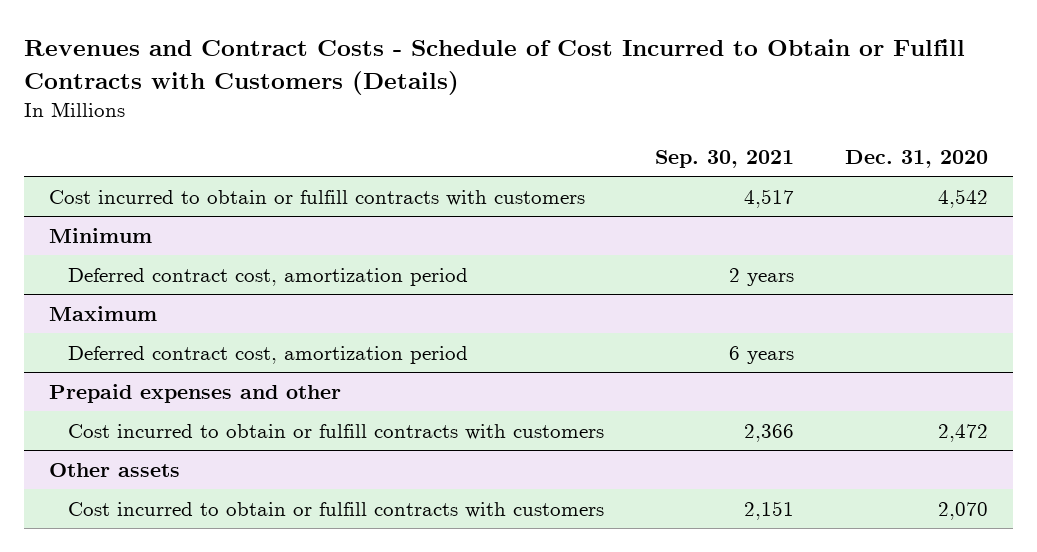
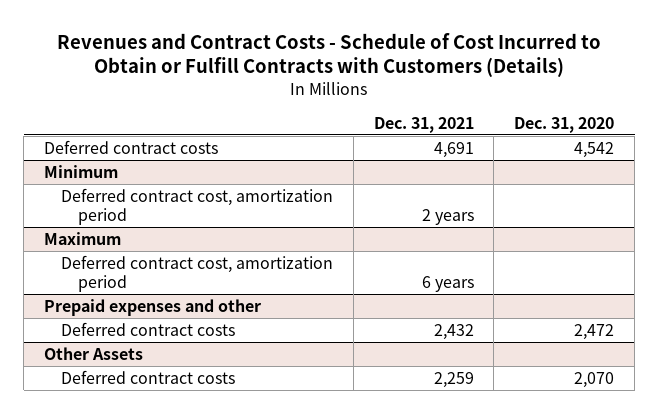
[654,150,794,169] Sep. 30, 2021 -> none
none -> [373,116,474,133] Dec. 31, 2021
[49,189,586,206] Cost incurred to obtain or fulfill contracts with customers -> [44,139,219,154] Deferred contract costs
[67,423,604,440] Cost incurred to obtain or fulfill contracts with customers -> [60,321,235,336] Deferred contract costs
[49,462,181,477] Other assets -> [44,346,144,360] Other Assets
[67,501,604,518] Cost incurred to obtain or fulfill contracts with customers -> [60,369,235,384] Deferred contract costs

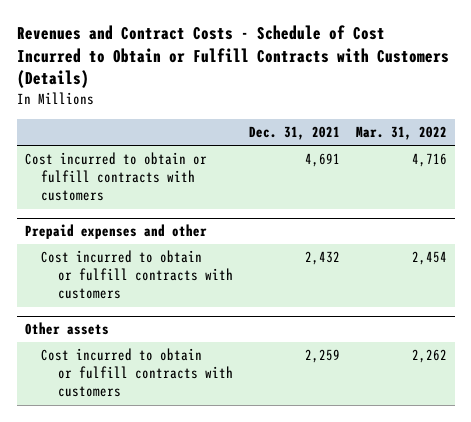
[514,116,615,133] Dec. 31, 2020 -> none
none -> [355,125,447,140] Mar. 31, 2022
[44,164,119,178] Minimum -> none
[60,187,333,226] Deferred contract cost, amortization period -> none
[44,231,122,245] Maximum -> none
[60,254,333,293] Deferred contract cost, amortization period -> none
[44,139,219,154] Deferred contract costs -> [24,152,207,202] Cost incurred to obtain or fulfill contracts with customers
[60,321,235,336] Deferred contract costs -> [41,250,234,300] Cost incurred to obtain or fulfill contracts with customers
[44,346,144,360] Other Assets -> [24,322,109,336] Other assets
[60,369,235,384] Deferred contract costs -> [41,348,234,398] Cost incurred to obtain or fulfill contracts with customers

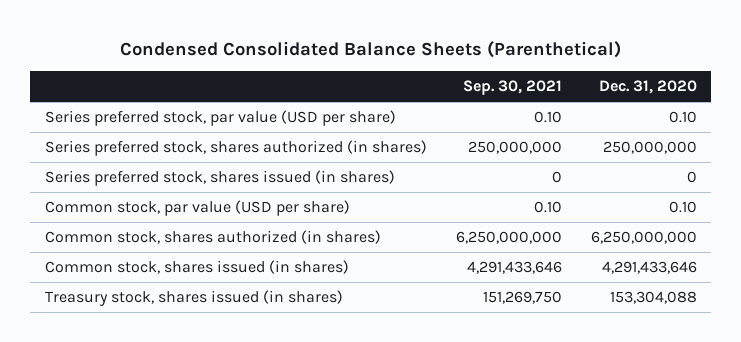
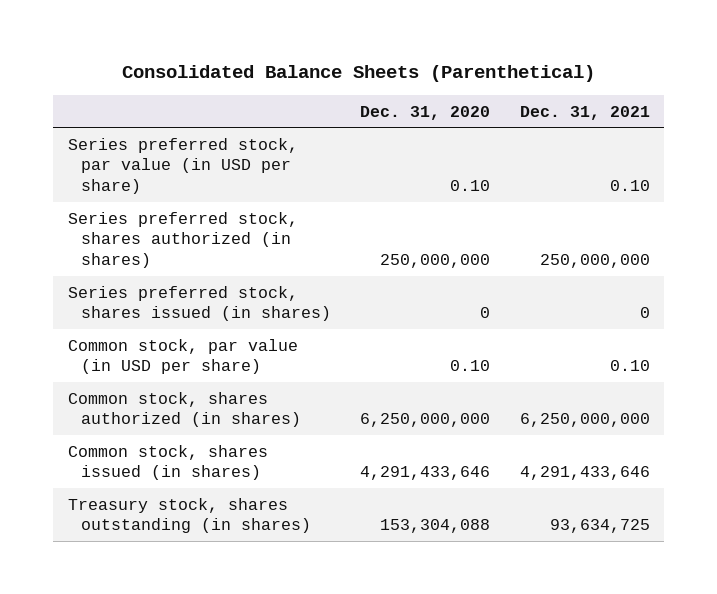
[119,41,621,59] Condensed Consolidated Balance Sheets (Parenthetical) -> [121,65,595,83] Consolidated Balance Sheets (Parenthetical)
[462,80,562,96] Sep. 30, 2021 -> none
none -> [519,105,650,120] Dec. 31, 2021
[44,110,396,127] Series preferred stock, par value (USD per share) -> [67,137,298,194] Series preferred stock, par value (in USD per share)
[44,200,350,217] Common stock, par value (USD per share) -> [67,338,298,375] Common stock, par value (in USD per share)
[44,290,343,307] Treasury stock, shares issued (in shares) -> [67,497,312,534] Treasury stock, shares outstanding (in shares)

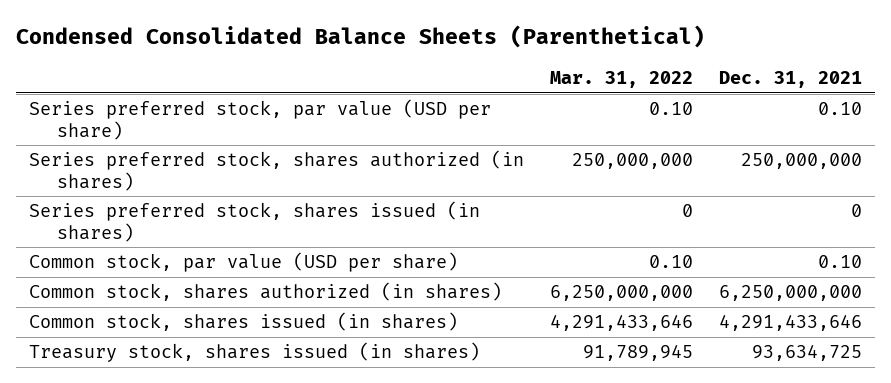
[121,65,595,83] Consolidated Balance Sheets (Parenthetical) -> [16,25,706,49] Condensed Consolidated Balance Sheets (Parenthetical)
[360,105,491,120] Dec. 31, 2020 -> none
none -> [550,70,694,88] Mar. 31, 2022
[67,137,298,194] Series preferred stock, par value (in USD per share) -> [29,99,492,140] Series preferred stock, par value (USD per share)
[67,338,298,375] Common stock, par value (in USD per share) -> [29,252,459,273] Common stock, par value (USD per share)
[67,497,312,534] Treasury stock, shares outstanding (in shares) -> [29,342,481,363] Treasury stock, shares issued (in shares)

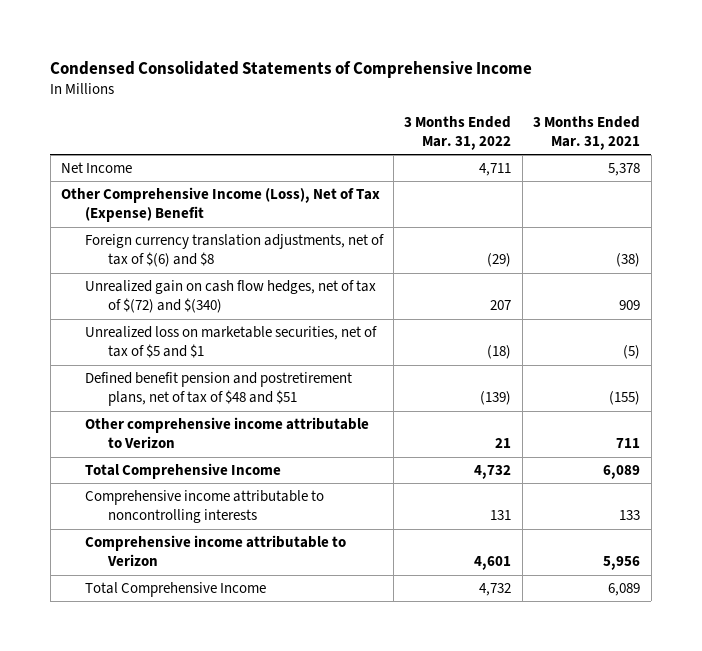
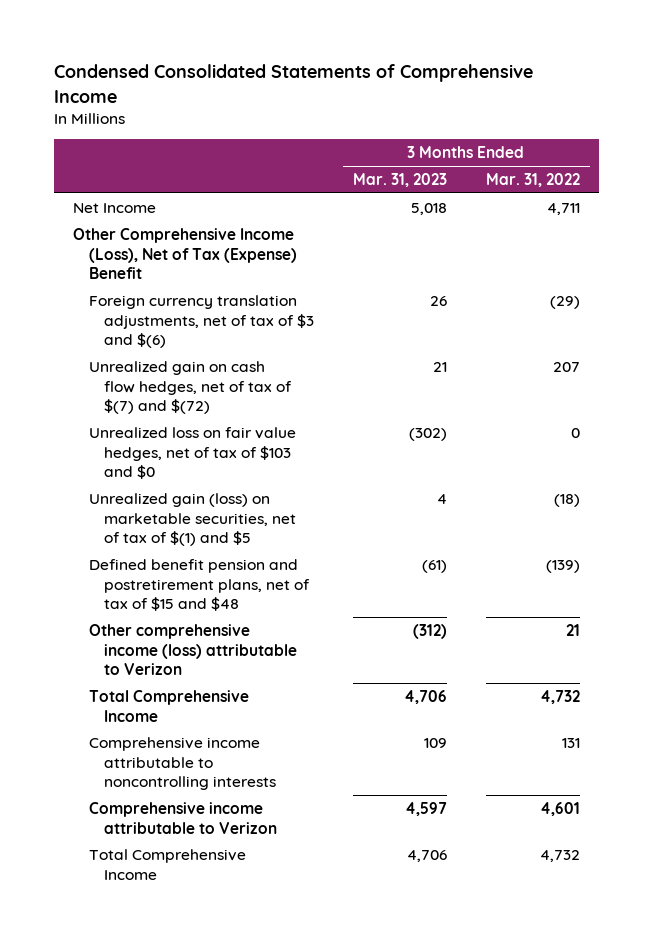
[533,115,641,151] 3 Months Ended Mar. 31, 2021 -> none
none -> [352,172,447,187] Mar. 31, 2023
[84,234,384,268] Foreign currency translation adjustments, net of tax of $(6) and $8 -> [88,294,314,349] Foreign currency translation adjustments, net of tax of $3 and $(6)
[84,280,376,314] Unrealized gain on cash flow hedges, net of tax of $(72) and $(340) -> [88,360,292,415] Unrealized gain on cash flow hedges, net of tax of $(7) and $(72)
none -> [88,426,296,480] Unrealized loss on fair value hedges, net of tax of $103 and $0
[84,326,377,359] Unrealized loss on marketable securities, net of tax of $5 and $1 -> [88,492,296,547] Unrealized gain (loss) on marketable securities, net of tax of $(1) and $5
[84,372,352,407] Defined benefit pension and postretirement plans, net of tax of $48 and $51 -> [88,558,310,612] Defined benefit pension and postretirement plans, net of tax of $15 and $48
[84,417,369,449] Other comprehensive income attributable to Verizon -> [88,623,297,676] Other comprehensive income (loss) attributable to Verizon

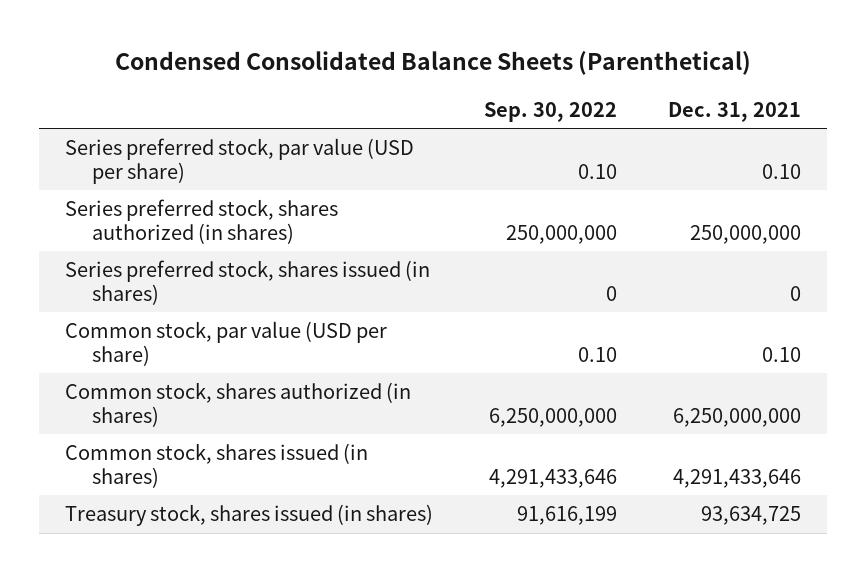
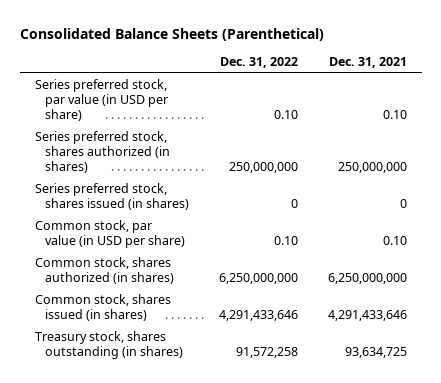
[114,51,751,76] Condensed Consolidated Balance Sheets (Parenthetical) -> [19,27,324,41] Consolidated Balance Sheets (Parenthetical)
[483,101,617,122] Sep. 30, 2022 -> none
none -> [219,57,298,69] Dec. 31, 2022
[64,138,414,184] Series preferred stock, par value (USD per share) -> [34,79,168,122] Series preferred stock, par value (in USD per share)
[64,321,387,366] Common stock, par value (USD per share) -> [34,220,185,249] Common stock, par value (in USD per share)
[64,504,433,527] Treasury stock, shares issued (in shares) -> [34,331,183,360] Treasury stock, shares outstanding (in shares)

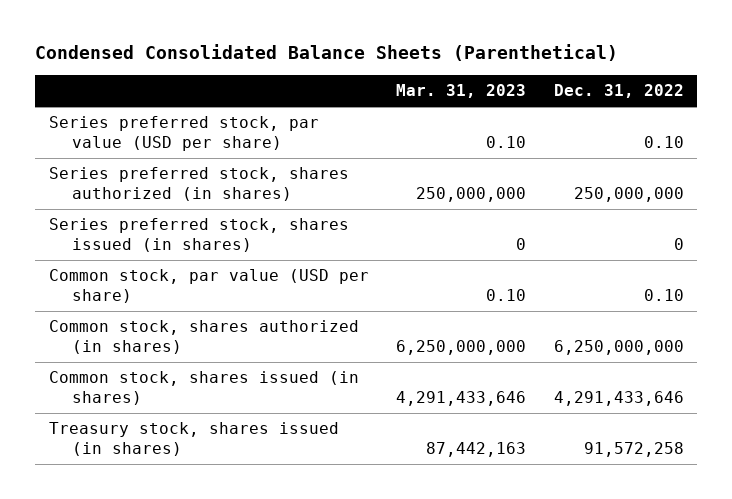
[19,27,324,41] Consolidated Balance Sheets (Parenthetical) -> [34,44,618,62] Condensed Consolidated Balance Sheets (Parenthetical)
[328,57,407,69] Dec. 31, 2021 -> none
none -> [396,84,527,99] Mar. 31, 2023
[34,79,168,122] Series preferred stock, par value (in USD per share) -> [48,116,319,151] Series preferred stock, par value (USD per share)
[34,220,185,249] Common stock, par value (in USD per share) -> [48,269,369,303] Common stock, par value (USD per share)
[34,331,183,360] Treasury stock, shares outstanding (in shares) -> [48,422,339,456] Treasury stock, shares issued (in shares)

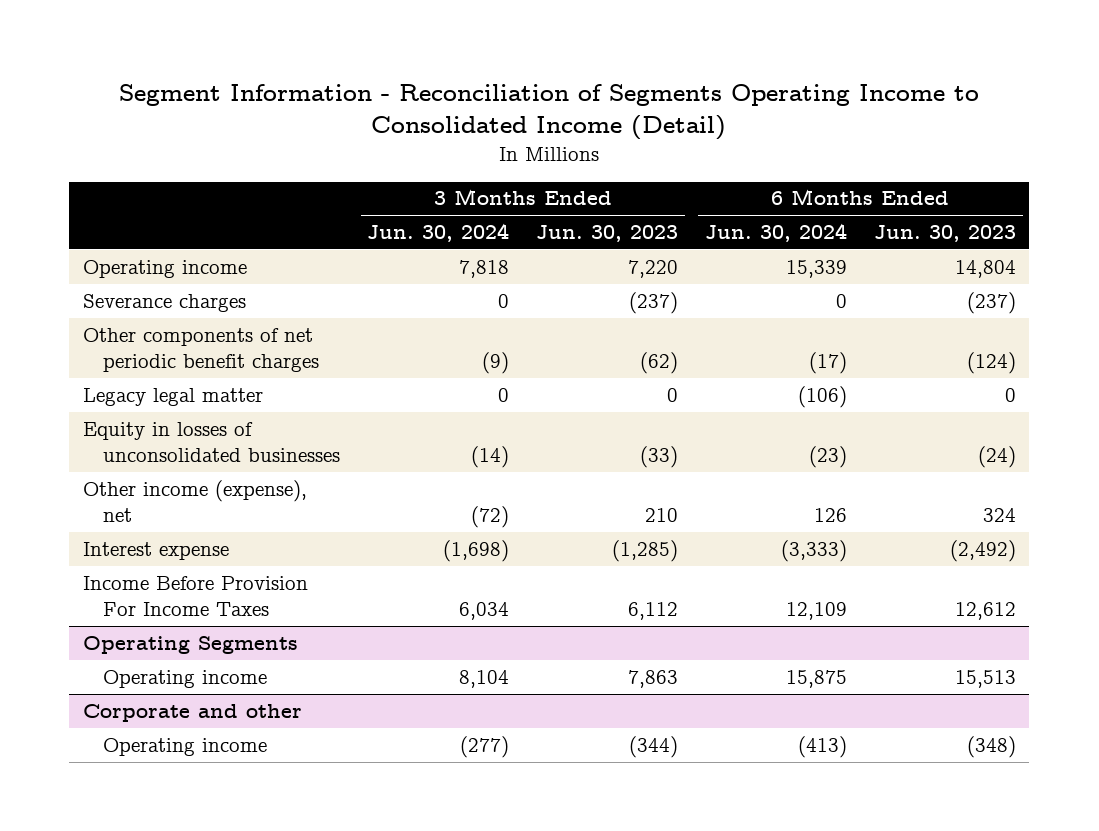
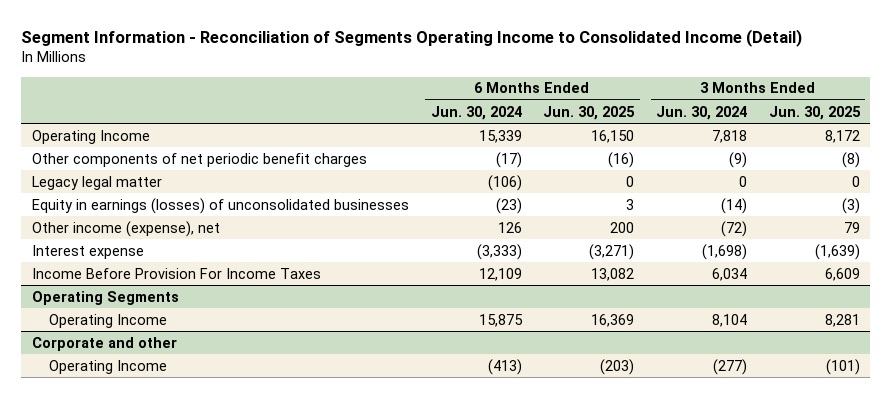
[536,225,679,243] Jun. 30, 2023 -> none
[873,225,1016,243] Jun. 30, 2023 -> none
none -> [543,105,636,120] Jun. 30, 2025
none -> [768,105,861,120] Jun. 30, 2025
[82,293,246,312] Severance charges -> none
[82,259,247,278] Operating income -> [31,129,150,144] Operating Income
[82,421,341,463] Equity in losses of unconsolidated businesses -> [31,197,409,214] Equity in earnings (losses) of unconsolidated businesses
[103,669,268,688] Operating income -> [48,313,167,328] Operating Income
[103,737,268,756] Operating income -> [48,359,167,374] Operating Income

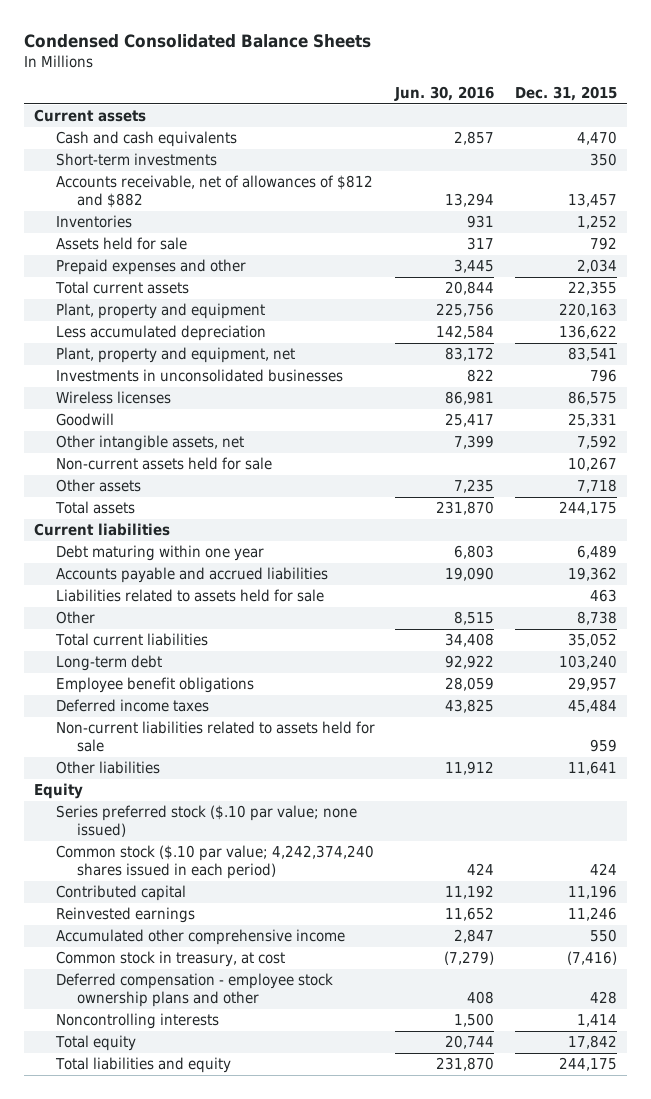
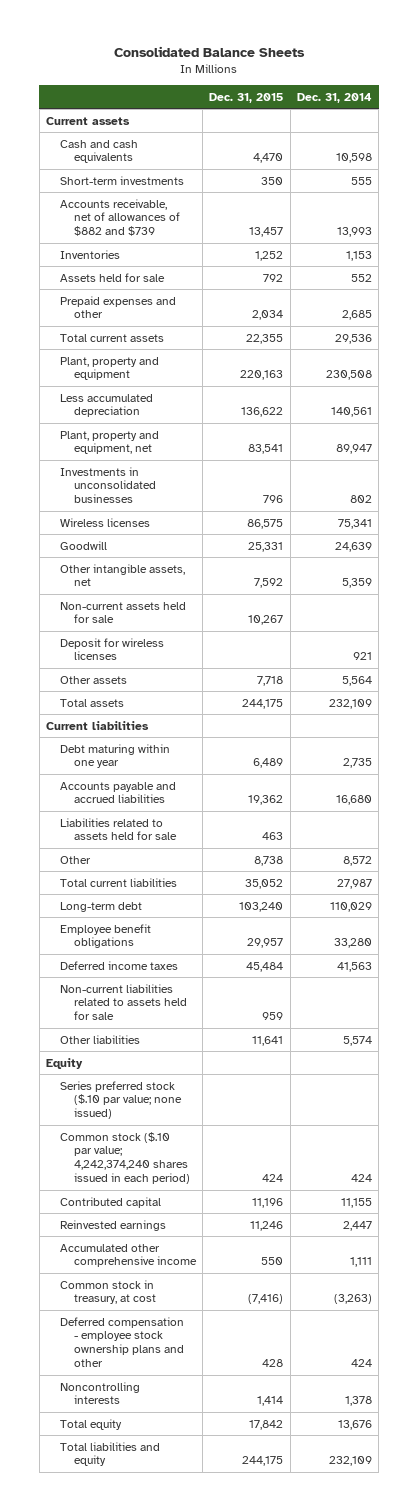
[24,33,372,48] Condensed Consolidated Balance Sheets -> [114,46,306,58] Consolidated Balance Sheets
[394,86,495,102] Jun. 30, 2016 -> none
none -> [297,92,373,103] Dec. 31, 2014
[55,175,373,209] Accounts receivable, net of allowances of $812 and $882 -> [59,198,180,237] Accounts receivable, net of allowances of $882 and $739
none -> [59,637,164,661] Deposit for wireless licenses

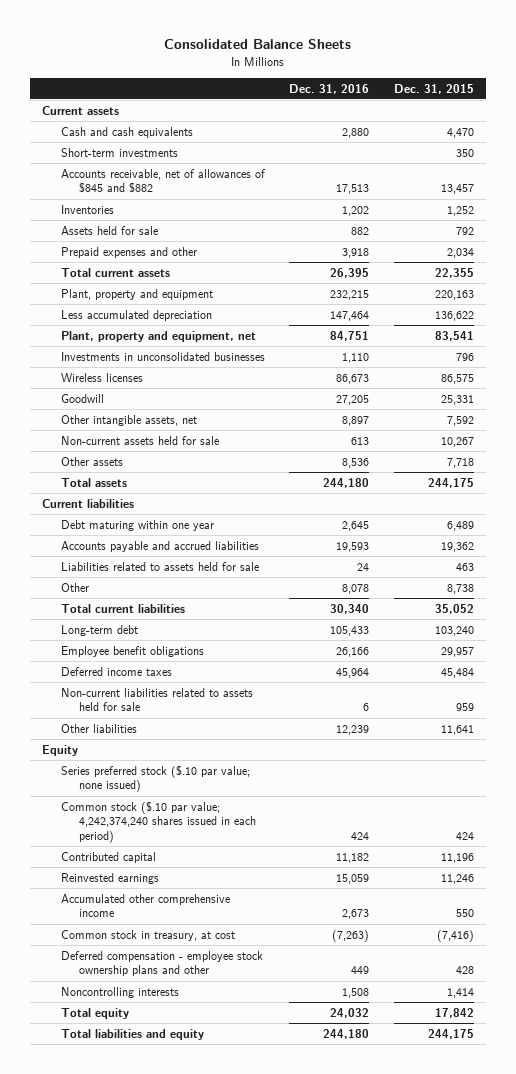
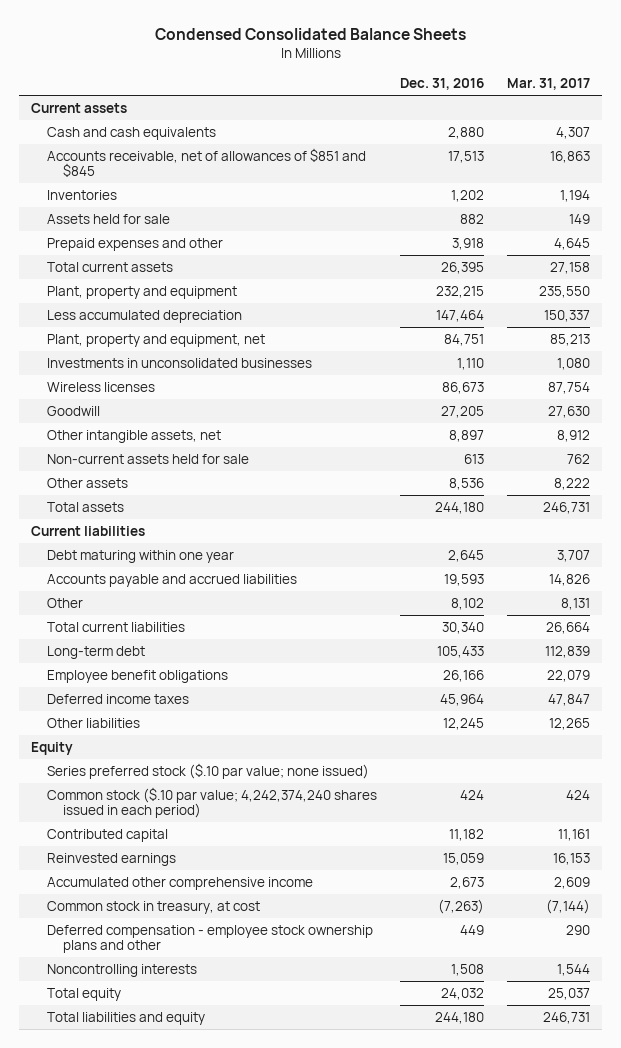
[163,39,351,50] Consolidated Balance Sheets -> [154,27,466,40] Condensed Consolidated Balance Sheets
[393,83,474,94] Dec. 31, 2015 -> none
none -> [507,78,591,91] Mar. 31, 2017
[60,147,178,157] Short-term investments -> none
[60,168,266,194] Accounts receivable, net of allowances of $845 and $882 -> [46,147,366,178] Accounts receivable, net of allowances of $851 and $845
[60,561,259,571] Liabilities related to assets held for sale -> none
[342,583,370,594] 8,078 -> [451,597,485,610] 8,102
[60,687,253,712] Non-current liabilities related to assets held for sale -> none
[336,724,370,735] 12,239 -> [443,717,485,730] 12,245

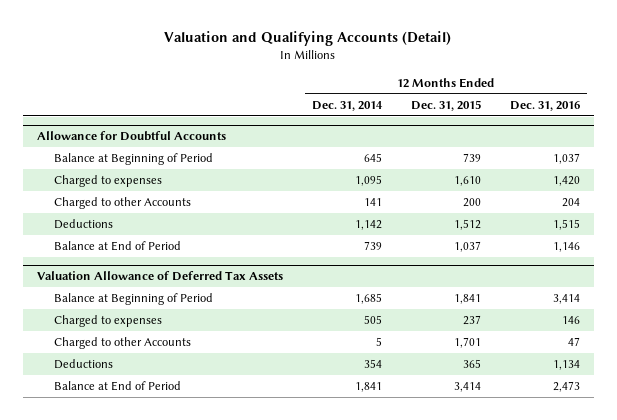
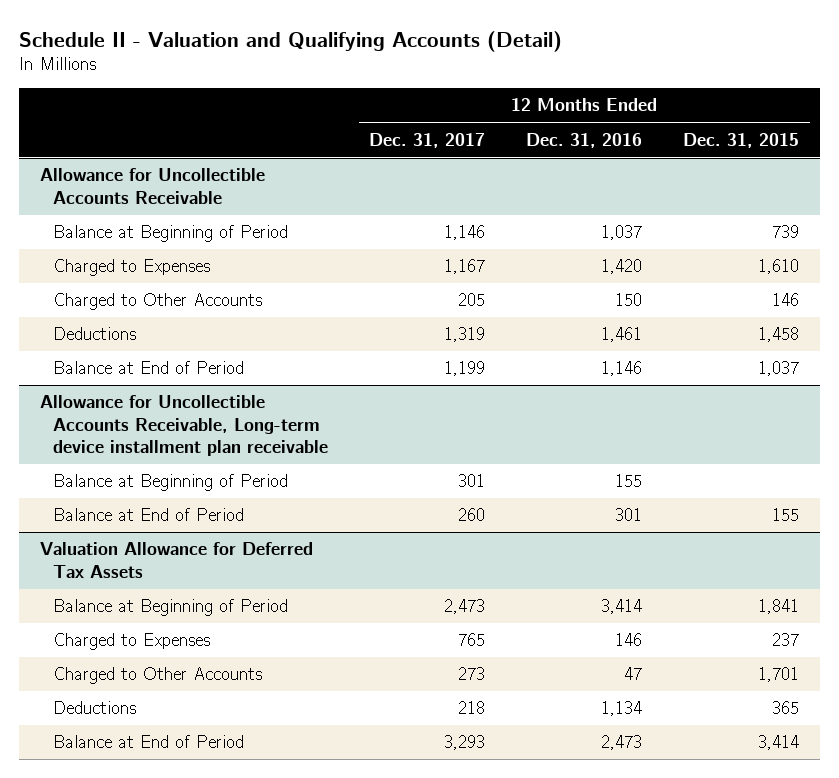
[164,31,452,47] Valuation and Qualifying Accounts (Detail) -> [19,30,563,52] Schedule II - Valuation and Qualifying Accounts (Detail)
[312,100,384,111] Dec. 31, 2014 -> none
none -> [368,132,485,148] Dec. 31, 2017
[37,131,227,142] Allowance for Doubtful Accounts -> [39,168,265,204] Allowance for Uncollectible Accounts Receivable
[53,175,162,188] Charged to expenses -> [52,259,210,277] Charged to Expenses
[53,197,191,210] Charged to other Accounts -> [52,293,262,311] Charged to Other Accounts
[462,198,481,208] 200 -> [772,293,800,307] 146
[561,198,580,208] 204 -> [615,293,643,307] 150
[453,219,481,231] 1,512 -> [758,327,800,343] 1,458
[552,219,580,231] 1,515 -> [601,327,643,343] 1,461
none -> [39,395,328,457] Allowance for Uncollectible Accounts Receivable, Long-term device installment plan receivable
none -> [52,474,288,492] Balance at Beginning of Period
none -> [52,508,244,522] Balance at End of Period
[37,271,284,282] Valuation Allowance of Deferred Tax Assets -> [39,542,313,578] Valuation Allowance for Deferred Tax Assets
[53,315,162,328] Charged to expenses -> [52,633,210,651] Charged to Expenses
[53,337,191,350] Charged to other Accounts -> [52,667,262,685] Charged to Other Accounts

